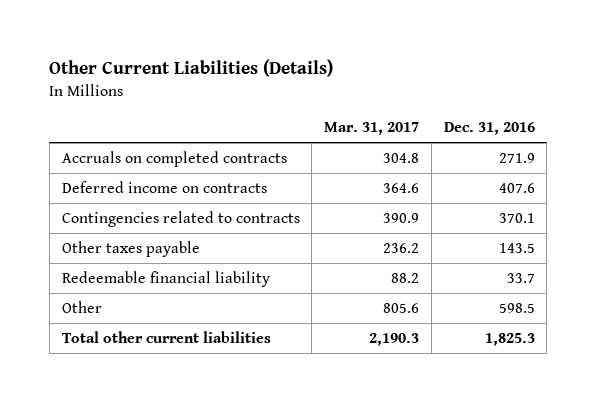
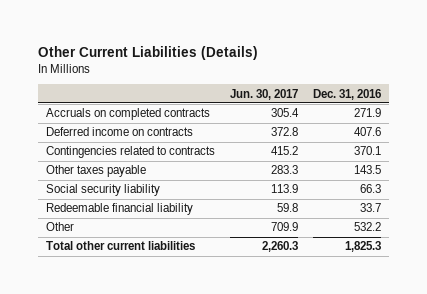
[324,122,420,136] Mar. 31, 2017 -> none
none -> [230,88,299,100] Jun. 30, 2017
none -> [45,184,160,197] Social security liability
[498,302,535,313] 598.5 -> [354,222,382,232] 532.2

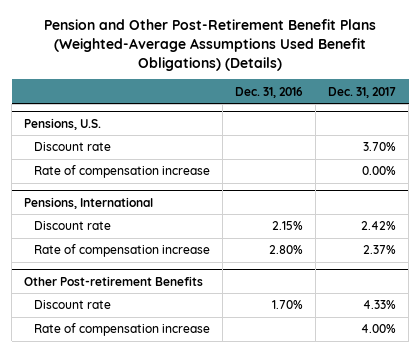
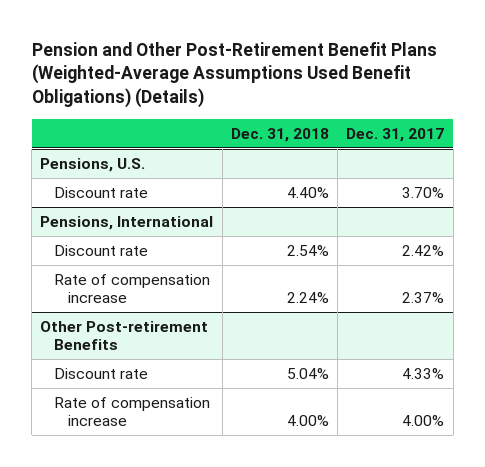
[235,86,304,98] Dec. 31, 2016 -> none
none -> [230,127,329,142] Dec. 31, 2018
[34,165,211,179] Rate of compensation increase -> none

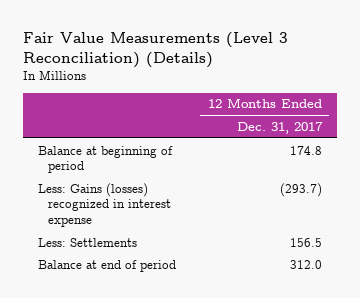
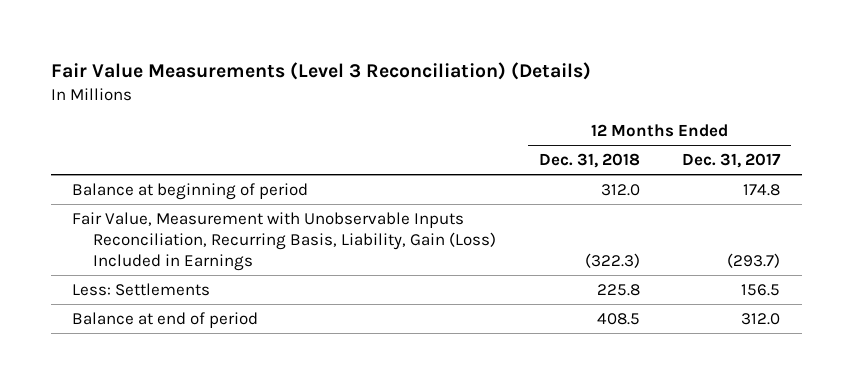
none -> [538,153,640,169] Dec. 31, 2018
[38,182,171,228] Less: Gains (losses) recognized in interest expense -> [72,211,497,271] Fair Value, Measurement with Unobservable Inputs Reconciliation, Recurring Basis, Liability, Gain (Loss) Included in Earnings

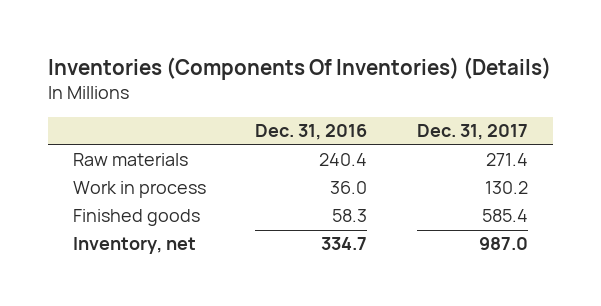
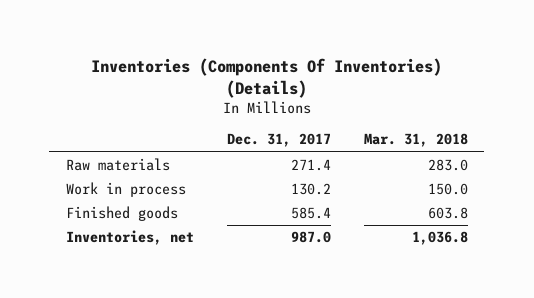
[255,124,368,141] Dec. 31, 2016 -> none
none -> [363,133,468,148] Mar. 31, 2018
[72,237,196,255] Inventory, net -> [65,230,194,246] Inventories, net

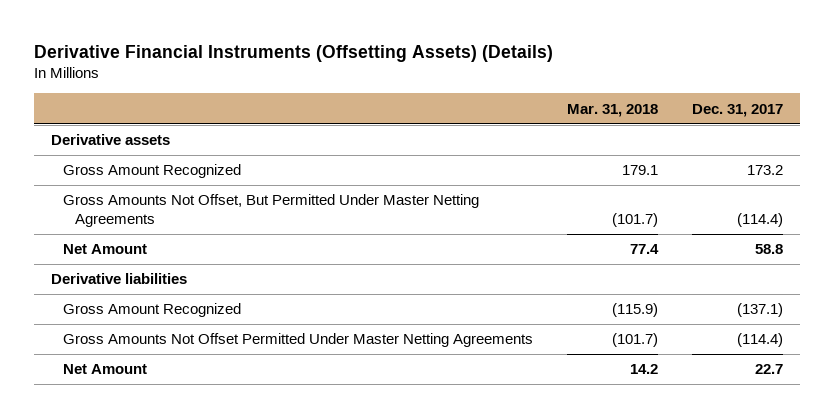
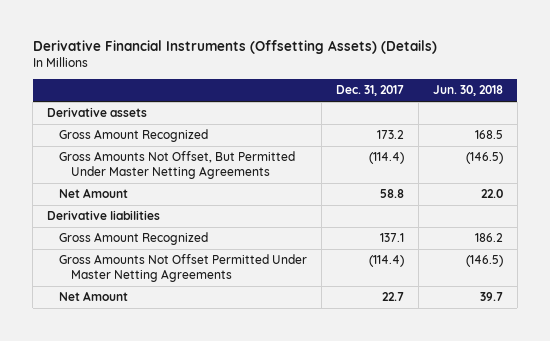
[566,103,658,117] Mar. 31, 2018 -> none
none -> [432,85,503,97] Jun. 30, 2018
[736,303,783,318] (137.1) -> [380,233,405,243] 137.1

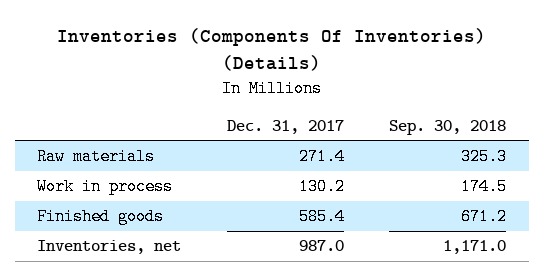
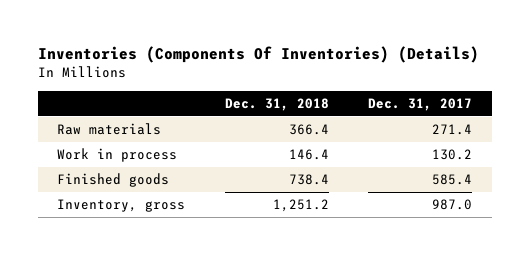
[389,119,507,135] Sep. 30, 2018 -> none
none -> [224,97,329,111] Dec. 31, 2018
[37,240,182,255] Inventories, net -> [57,199,186,213] Inventory, gross

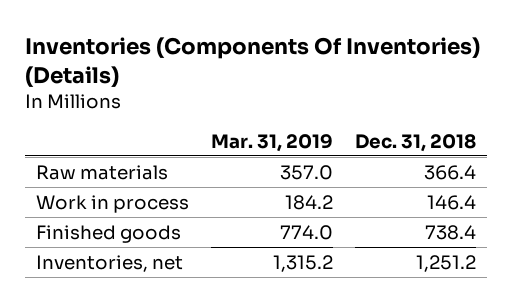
[367,97,472,111] Dec. 31, 2017 -> none
none -> [210,133,333,152] Mar. 31, 2019
[57,199,186,213] Inventory, gross -> [35,254,183,272] Inventories, net

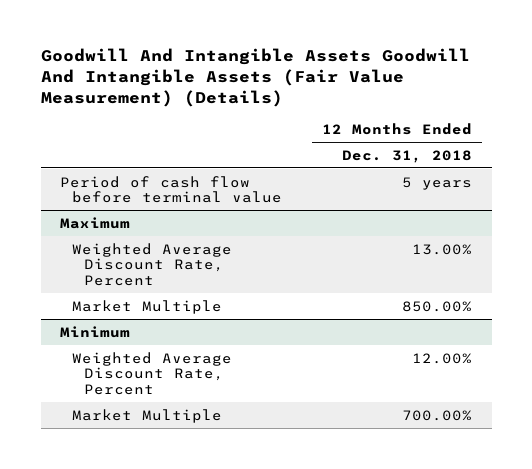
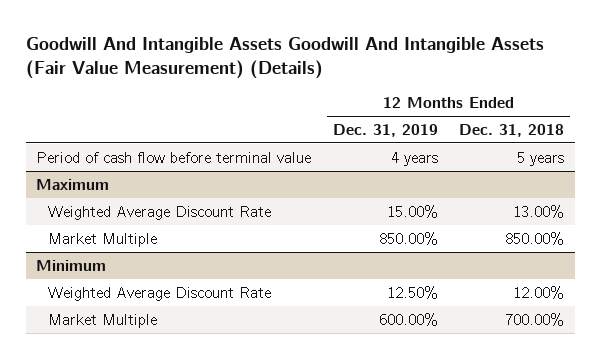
none -> [332,123,438,137] Dec. 31, 2019
[71,242,232,286] Weighted Average Discount Rate, Percent -> [48,205,272,220] Weighted Average Discount Rate
[71,351,232,395] Weighted Average Discount Rate, Percent -> [48,286,272,301] Weighted Average Discount Rate

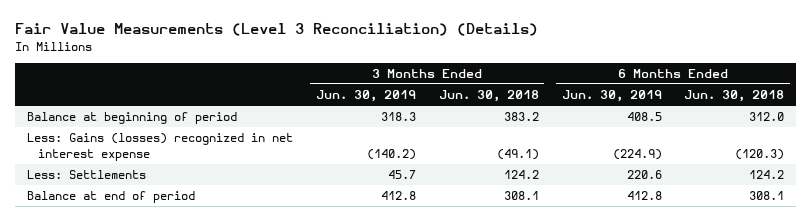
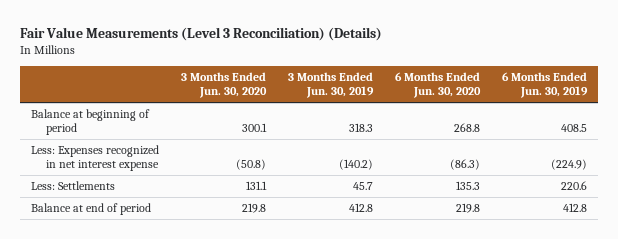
[438,90,539,103] Jun. 30, 2018 -> none
[684,90,785,103] Jun. 30, 2018 -> none
none -> [180,72,267,99] 3 Months Ended Jun. 30, 2020
none -> [395,72,482,99] 6 Months Ended Jun. 30, 2020
[26,133,293,161] Less: Gains (losses) recognized in net interest expense -> [30,145,159,172] Less: Expenses recognized in net interest expense

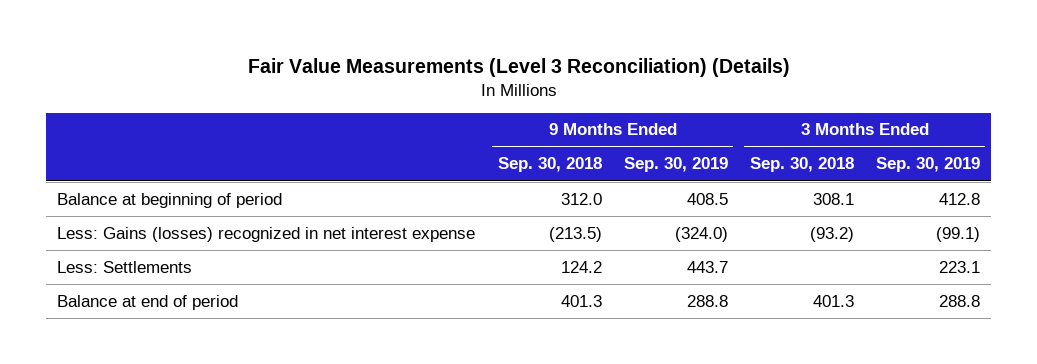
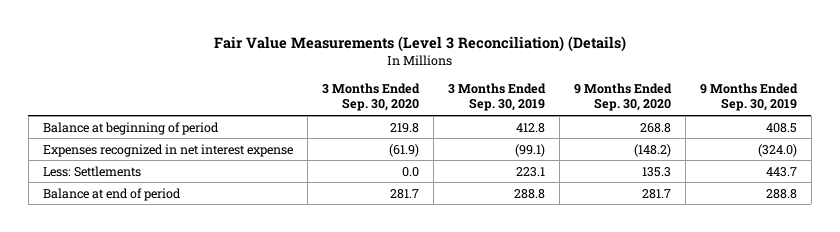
[497,157,602,173] Sep. 30, 2018 -> none
[749,157,854,173] Sep. 30, 2018 -> none
none -> [321,82,420,112] 3 Months Ended Sep. 30, 2020
none -> [573,82,672,112] 9 Months Ended Sep. 30, 2020
[57,226,476,242] Less: Gains (losses) recognized in net interest expense -> [42,143,293,157] Expenses recognized in net interest expense

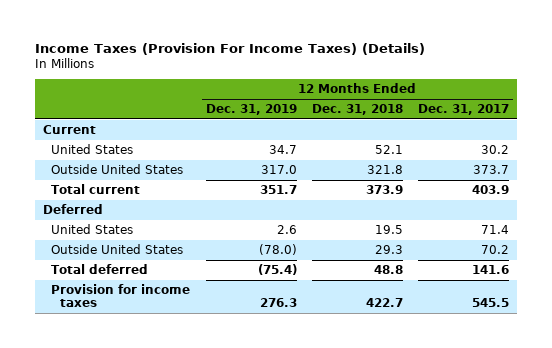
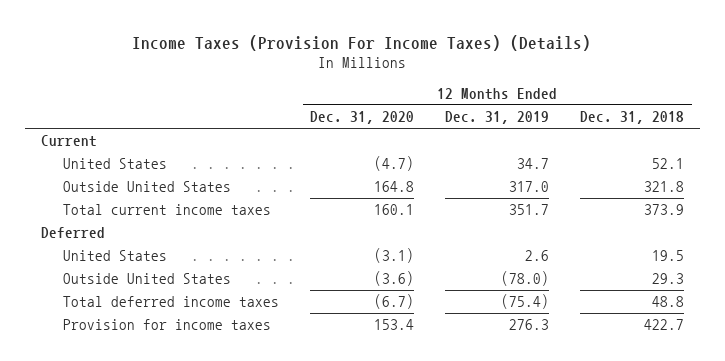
[418,104,510,116] Dec. 31, 2017 -> none
none -> [310,111,415,125] Dec. 31, 2020
[51,184,141,195] Total current -> [63,204,272,216] Total current income taxes
[51,264,149,275] Total deferred -> [63,296,280,308] Total deferred income taxes

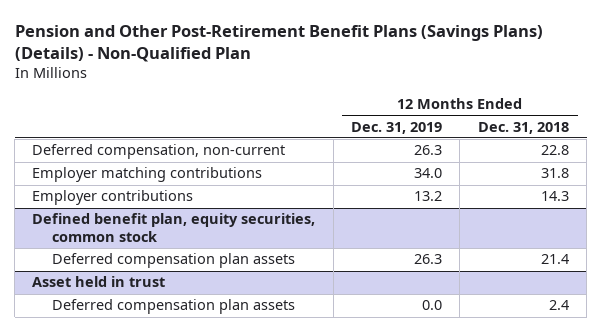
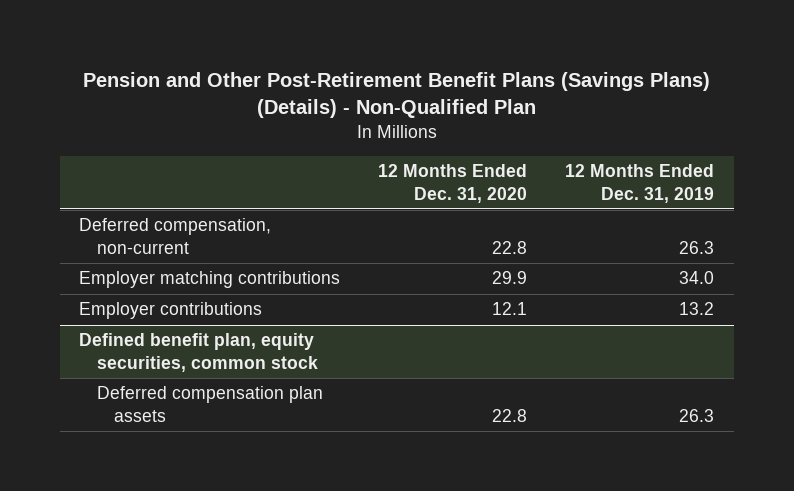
[477,121,569,134] Dec. 31, 2018 -> none
none -> [378,164,528,203] 12 Months Ended Dec. 31, 2020
[32,276,166,288] Asset held in trust -> none
[52,299,296,315] Deferred compensation plan assets -> none

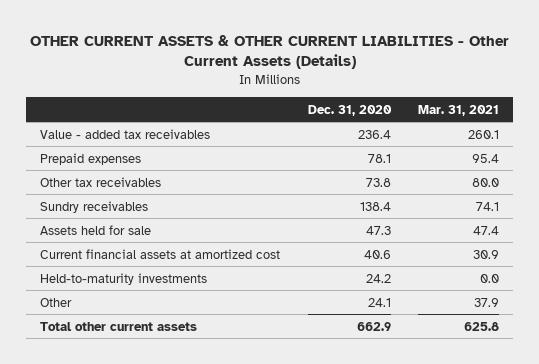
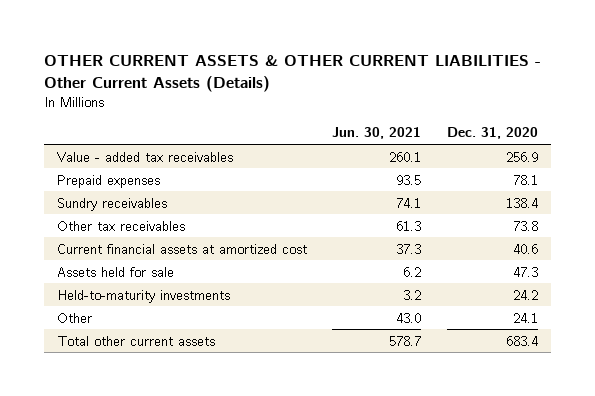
[418,104,500,116] Mar. 31, 2021 -> none
none -> [332,127,422,140] Jun. 30, 2021
[357,129,391,139] 236.4 -> [505,151,538,162] 256.9
[39,176,161,187] Other tax receivables -> [56,220,185,231] Other tax receivables
[39,224,151,235] Assets held for sale -> [56,266,174,277] Assets held for sale
[356,321,391,331] 662.9 -> [505,335,538,346] 683.4

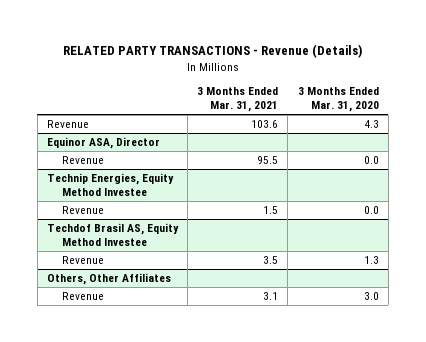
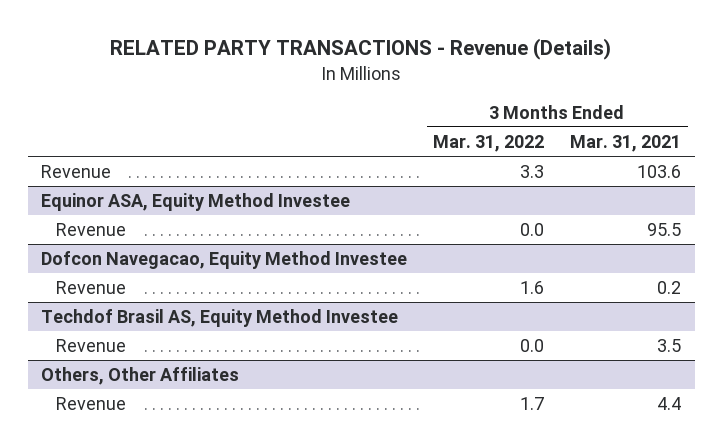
[297,87,379,113] 3 Months Ended Mar. 31, 2020 -> none
none -> [433,134,545,152] Mar. 31, 2022
[46,137,160,150] Equinor ASA, Director -> none
none -> [40,193,350,212] Equinor ASA, Equity Method Investee
[46,173,174,197] Technip Energies, Equity Method Investee -> none
none -> [40,251,407,270] Dofcon Navegacao, Equity Method Investee
[263,206,279,215] 1.5 -> [657,281,682,295] 0.2
[263,292,279,301] 3.1 -> [657,397,682,411] 4.4

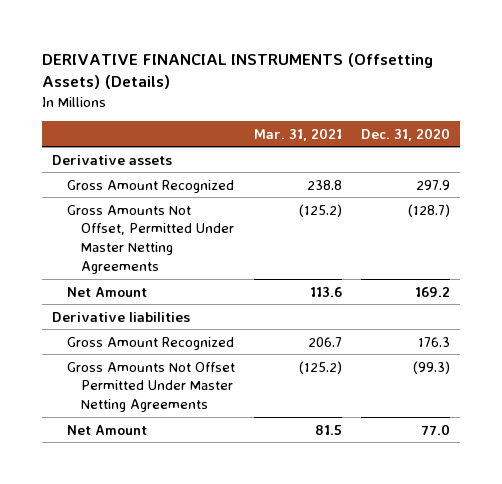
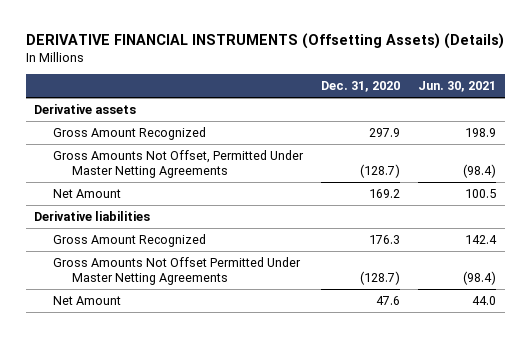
[253,127,342,141] Mar. 31, 2021 -> none
none -> [418,81,497,93] Jun. 30, 2021
[413,360,451,374] (99.3) -> [360,270,401,285] (128.7)
[421,423,451,435] 77.0 -> [376,295,401,305] 47.6

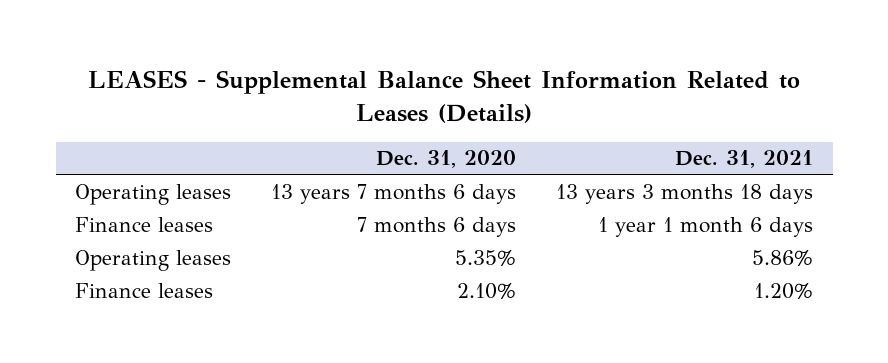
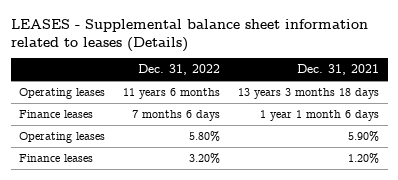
[88,70,801,123] LEASES - Supplemental Balance Sheet Information Related to Leases (Details) -> [10,18,368,52] LEASES - Supplemental balance sheet information related to leases (Details)
[376,150,517,169] Dec. 31, 2020 -> none
none -> [138,64,221,76] Dec. 31, 2022
[751,249,813,266] 5.86% -> [347,130,379,142] 5.90%

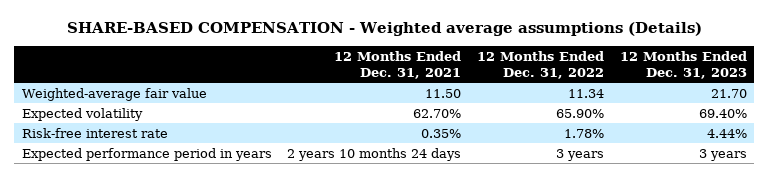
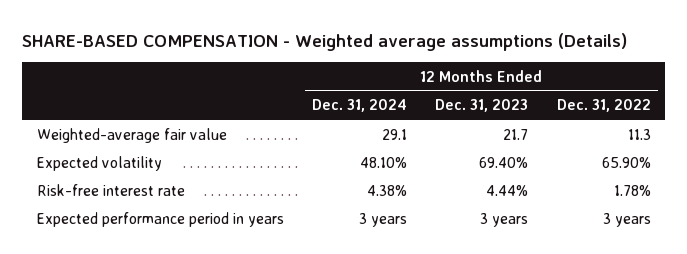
[334,50,462,79] 12 Months Ended Dec. 31, 2021 -> none
none -> [312,99,408,113] Dec. 31, 2024
[567,88,604,98] 11.34 -> [627,128,651,140] 11.3
[710,88,747,98] 21.70 -> [503,128,529,140] 21.7

